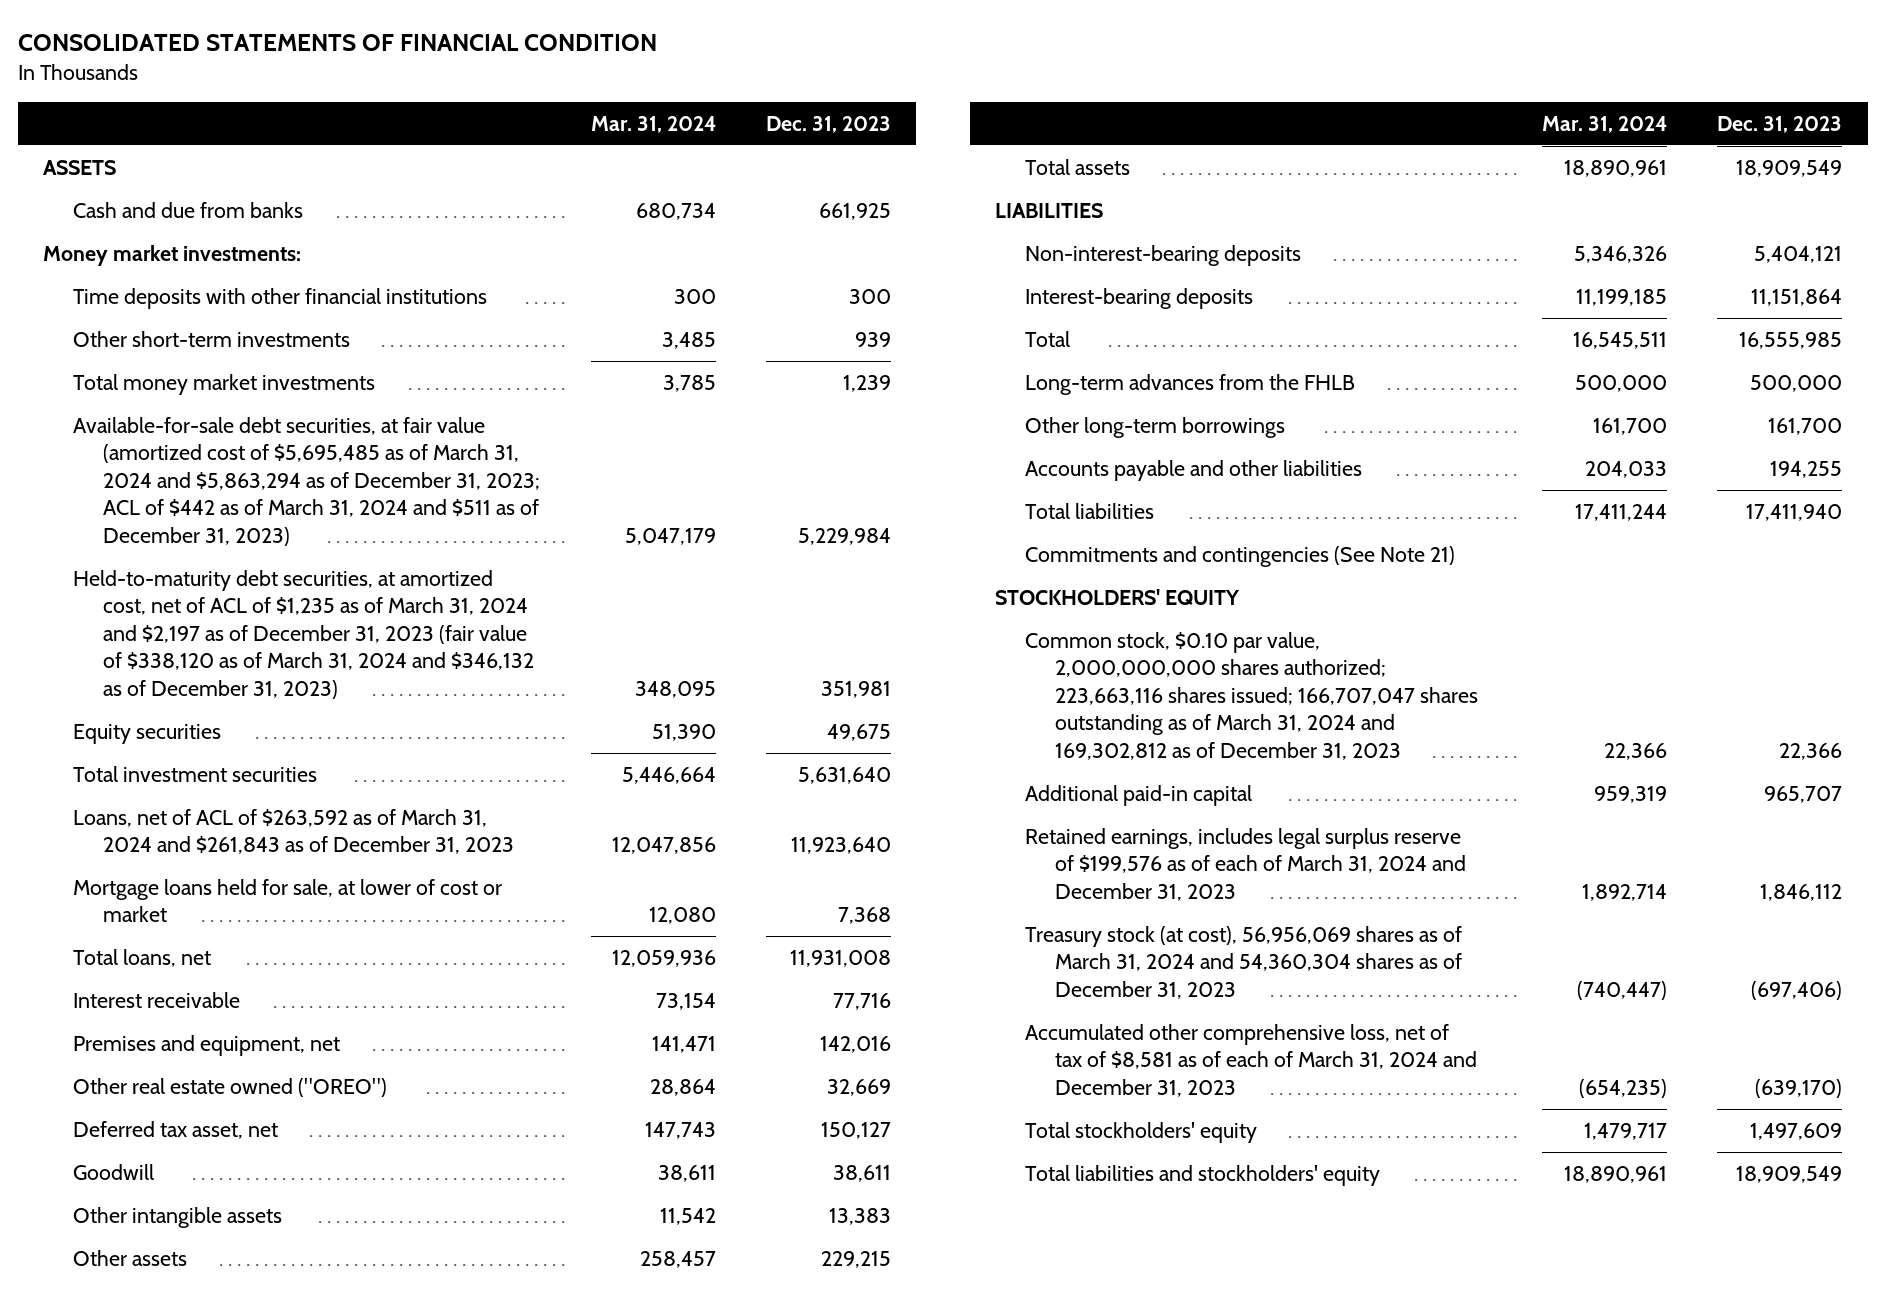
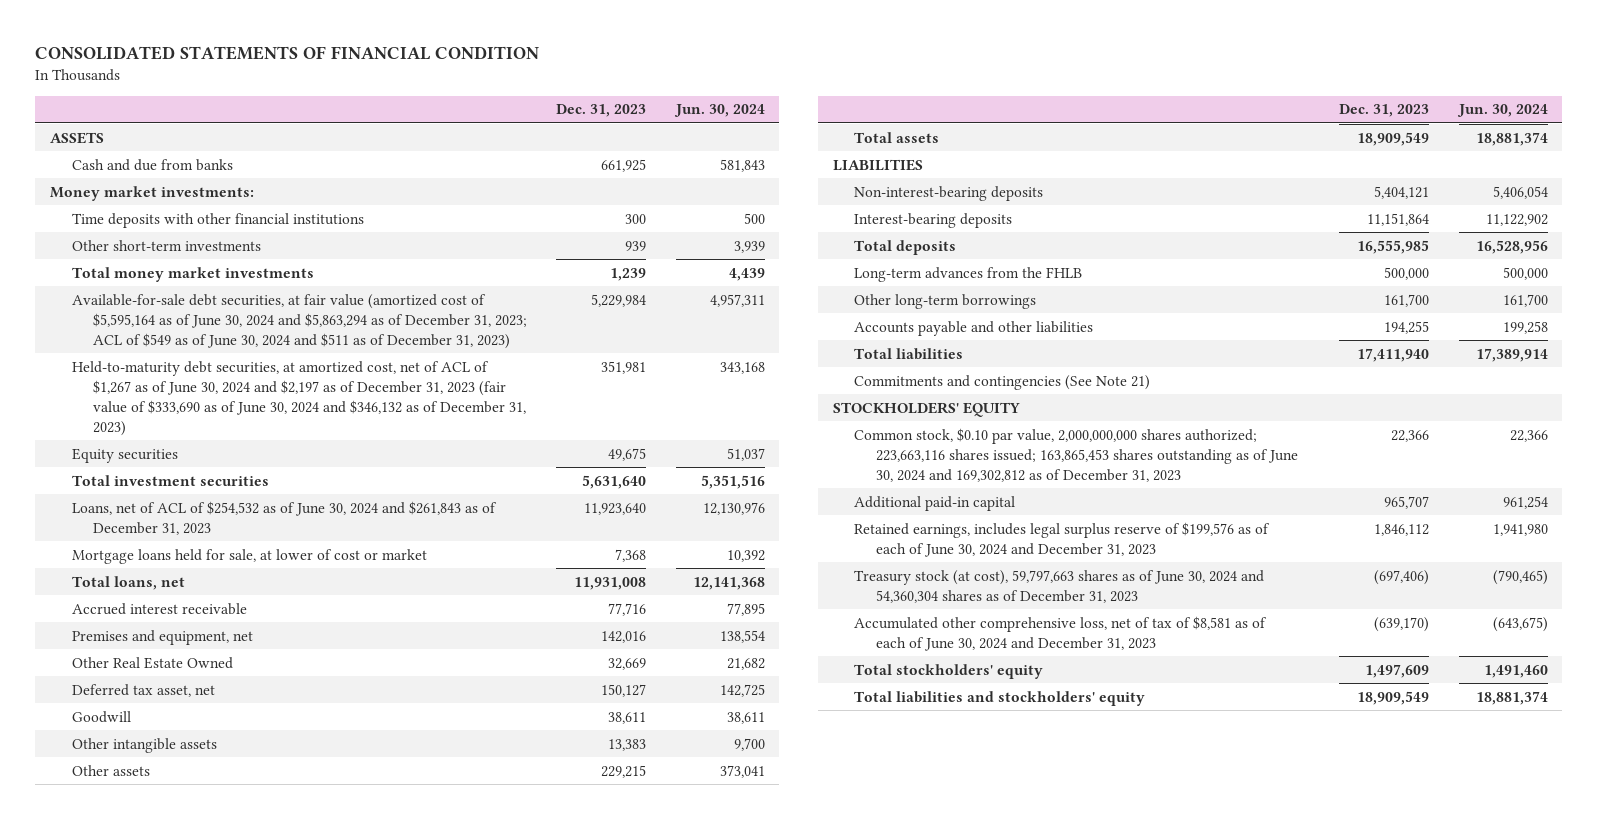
[590,115,716,133] Mar. 31, 2024 -> none
none -> [673,104,765,118] Jun. 30, 2024
[73,417,541,546] Available-for-sale debt securities, at fair value (amortized cost of $5,695,485 as of March 31, 2024 and $5,863,294 as of December 31, 2023; ACL of $442 as of March 31, 2024 and $511 as of December 31, 2023) -> [71,293,528,349] Available-for-sale debt securities, at fair value (amortized cost of $5,595,164 as of June 30, 2024 and $5,863,294 as of December 31, 2023; ACL of $549 as of June 30, 2024 and $511 as of December 31, 2023)
[73,570,535,699] Held-to-maturity debt securities, at amortized cost, net of ACL of $1,235 as of March 31, 2024 and $2,197 as of December 31, 2023 (fair value of $338,120 as of March 31, 2024 and $346,132 as of December 31, 2023) -> [71,360,527,436] Held-to-maturity debt securities, at amortized cost, net of ACL of $1,267 as of June 30, 2024 and $2,197 as of December 31, 2023 (fair value of $333,690 as of June 30, 2024 and $346,132 as of December 31, 2023)
[73,809,515,855] Loans, net of ACL of $263,592 as of March 31, 2024 and $261,843 as of December 31, 2023 -> [71,500,497,535] Loans, net of ACL of $254,532 as of June 30, 2024 and $261,843 as of December 31, 2023
[73,992,241,1009] Interest receivable -> [71,602,247,615] Accrued interest receivable
[73,1078,388,1098] Other real estate owned ("OREO") -> [71,656,233,669] Other Real Estate Owned
[1024,331,1070,348] Total -> [854,239,957,255] Total deposits
[1024,632,1478,760] Common stock, $0.10 par value, 2,000,000,000 shares authorized; 223,663,116 shares issued; 166,707,047 shares outstanding as of March 31, 2024 and 169,302,812 as of December 31, 2023 -> [854,427,1299,482] Common stock, $0.10 par value, 2,000,000,000 shares authorized; 223,663,116 shares issued; 163,865,453 shares outstanding as of June 30, 2024 and 169,302,812 as of December 31, 2023
[1024,828,1466,901] Retained earnings, includes legal surplus reserve of $199,576 as of each of March 31, 2024 and December 31, 2023 -> [854,521,1271,557] Retained earnings, includes legal surplus reserve of $199,576 as of each of June 30, 2024 and December 31, 2023
[1024,926,1462,999] Treasury stock (at cost), 56,956,069 shares as of March 31, 2024 and 54,360,304 shares as of December 31, 2023 -> [854,569,1265,603] Treasury stock (at cost), 59,797,663 shares as of June 30, 2024 and 54,360,304 shares as of December 31, 2023
[1024,1024,1477,1097] Accumulated other comprehensive loss, net of tax of $8,581 as of each of March 31, 2024 and December 31, 2023 -> [854,615,1268,651] Accumulated other comprehensive loss, net of tax of $8,581 as of each of June 30, 2024 and December 31, 2023

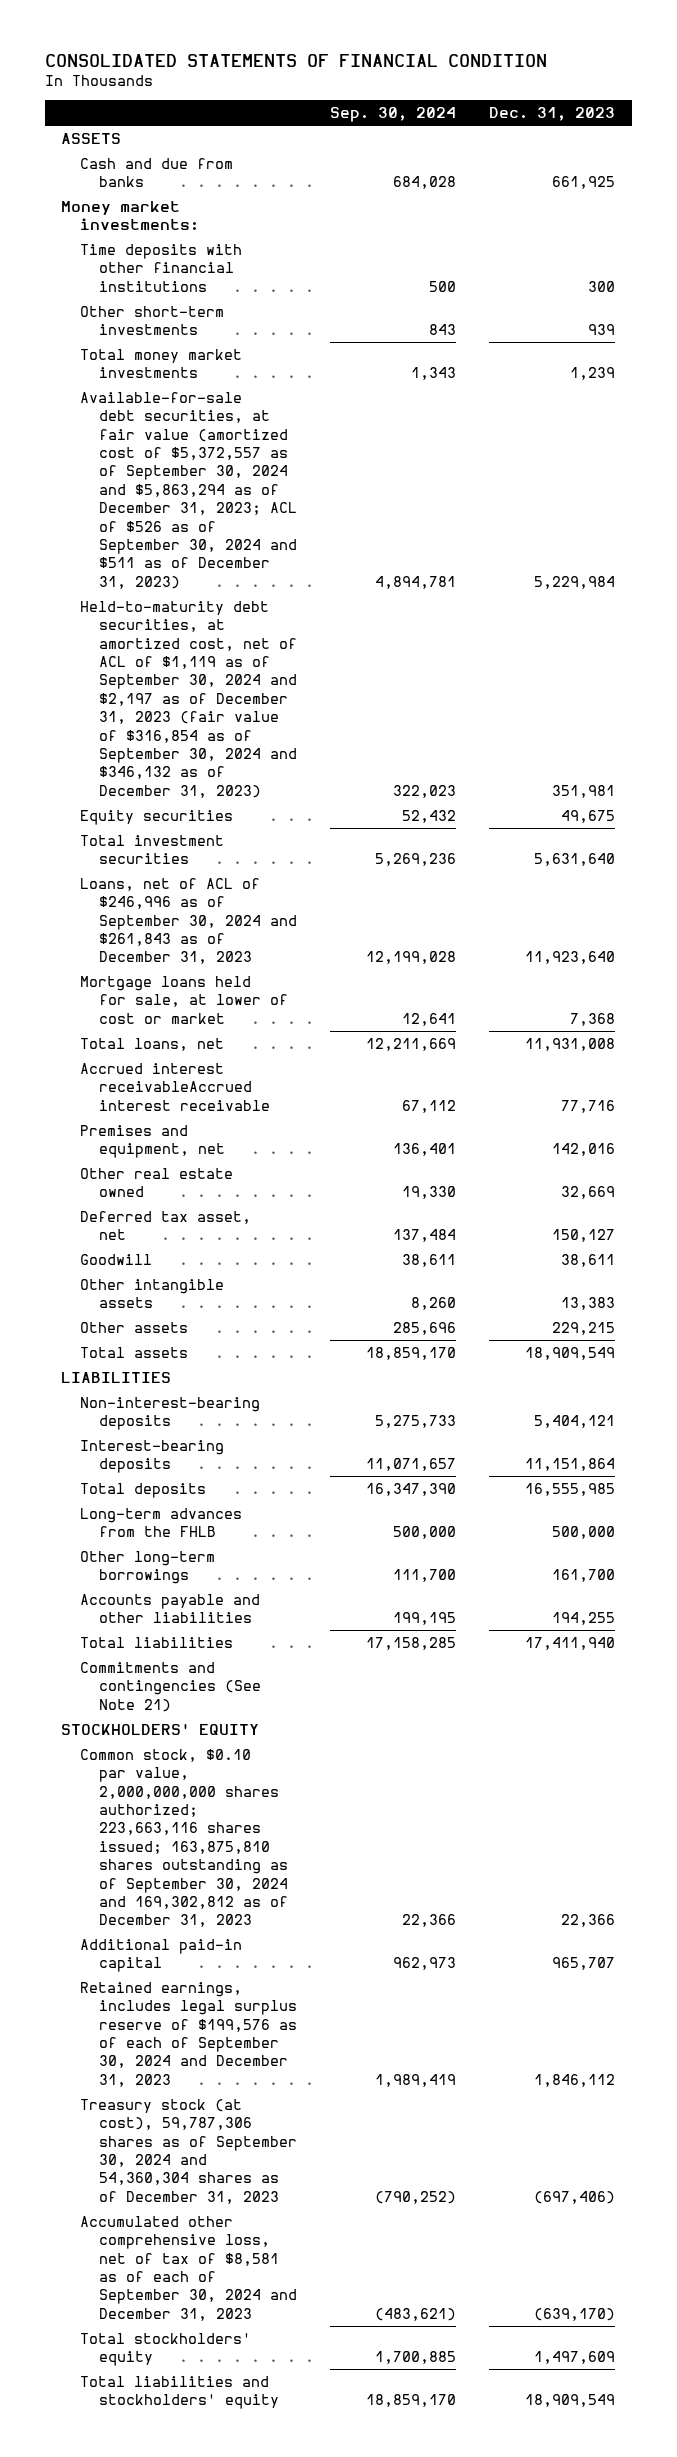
[673,104,765,118] Jun. 30, 2024 -> none
none -> [330,107,457,123] Sep. 30, 2024
[71,293,528,349] Available-for-sale debt securities, at fair value (amortized cost of $5,595,164 as of June 30, 2024 and $5,863,294 as of December 31, 2023; ACL of $549 as of June 30, 2024 and $511 as of December 31, 2023) -> [80,391,297,589] Available-for-sale debt securities, at fair value (amortized cost of $5,372,557 as of September 30, 2024 and $5,863,294 as of December 31, 2023; ACL of $526 as of September 30, 2024 and $511 as of December 31, 2023)
[71,360,527,436] Held-to-maturity debt securities, at amortized cost, net of ACL of $1,267 as of June 30, 2024 and $2,197 as of December 31, 2023 (fair value of $333,690 as of June 30, 2024 and $346,132 as of December 31, 2023) -> [80,600,297,798] Held-to-maturity debt securities, at amortized cost, net of ACL of $1,119 as of September 30, 2024 and $2,197 as of December 31, 2023 (fair value of $316,854 as of September 30, 2024 and $346,132 as of December 31, 2023)
[71,500,497,535] Loans, net of ACL of $254,532 as of June 30, 2024 and $261,843 as of December 31, 2023 -> [80,877,297,965] Loans, net of ACL of $246,996 as of September 30, 2024 and $261,843 as of December 31, 2023
[71,602,247,615] Accrued interest receivable -> [80,1062,270,1111] Accrued interest receivableAccrued interest receivable
[71,656,233,669] Other Real Estate Owned -> [80,1167,234,1198] Other real estate owned
[854,427,1299,482] Common stock, $0.10 par value, 2,000,000,000 shares authorized; 223,663,116 shares issued; 163,865,453 shares outstanding as of June 30, 2024 and 169,302,812 as of December 31, 2023 -> [80,1748,288,1928] Common stock, $0.10 par value, 2,000,000,000 shares authorized; 223,663,116 shares issued; 163,875,810 shares outstanding as of September 30, 2024 and 169,302,812 as of December 31, 2023
[854,521,1271,557] Retained earnings, includes legal surplus reserve of $199,576 as of each of June 30, 2024 and December 31, 2023 -> [80,1981,297,2087] Retained earnings, includes legal surplus reserve of $199,576 as of each of September 30, 2024 and December 31, 2023
[854,569,1265,603] Treasury stock (at cost), 59,797,663 shares as of June 30, 2024 and 54,360,304 shares as of December 31, 2023 -> [80,2098,297,2204] Treasury stock (at cost), 59,787,306 shares as of September 30, 2024 and 54,360,304 shares as of December 31, 2023
[854,615,1268,651] Accumulated other comprehensive loss, net of tax of $8,581 as of each of June 30, 2024 and December 31, 2023 -> [80,2215,297,2321] Accumulated other comprehensive loss, net of tax of $8,581 as of each of September 30, 2024 and December 31, 2023

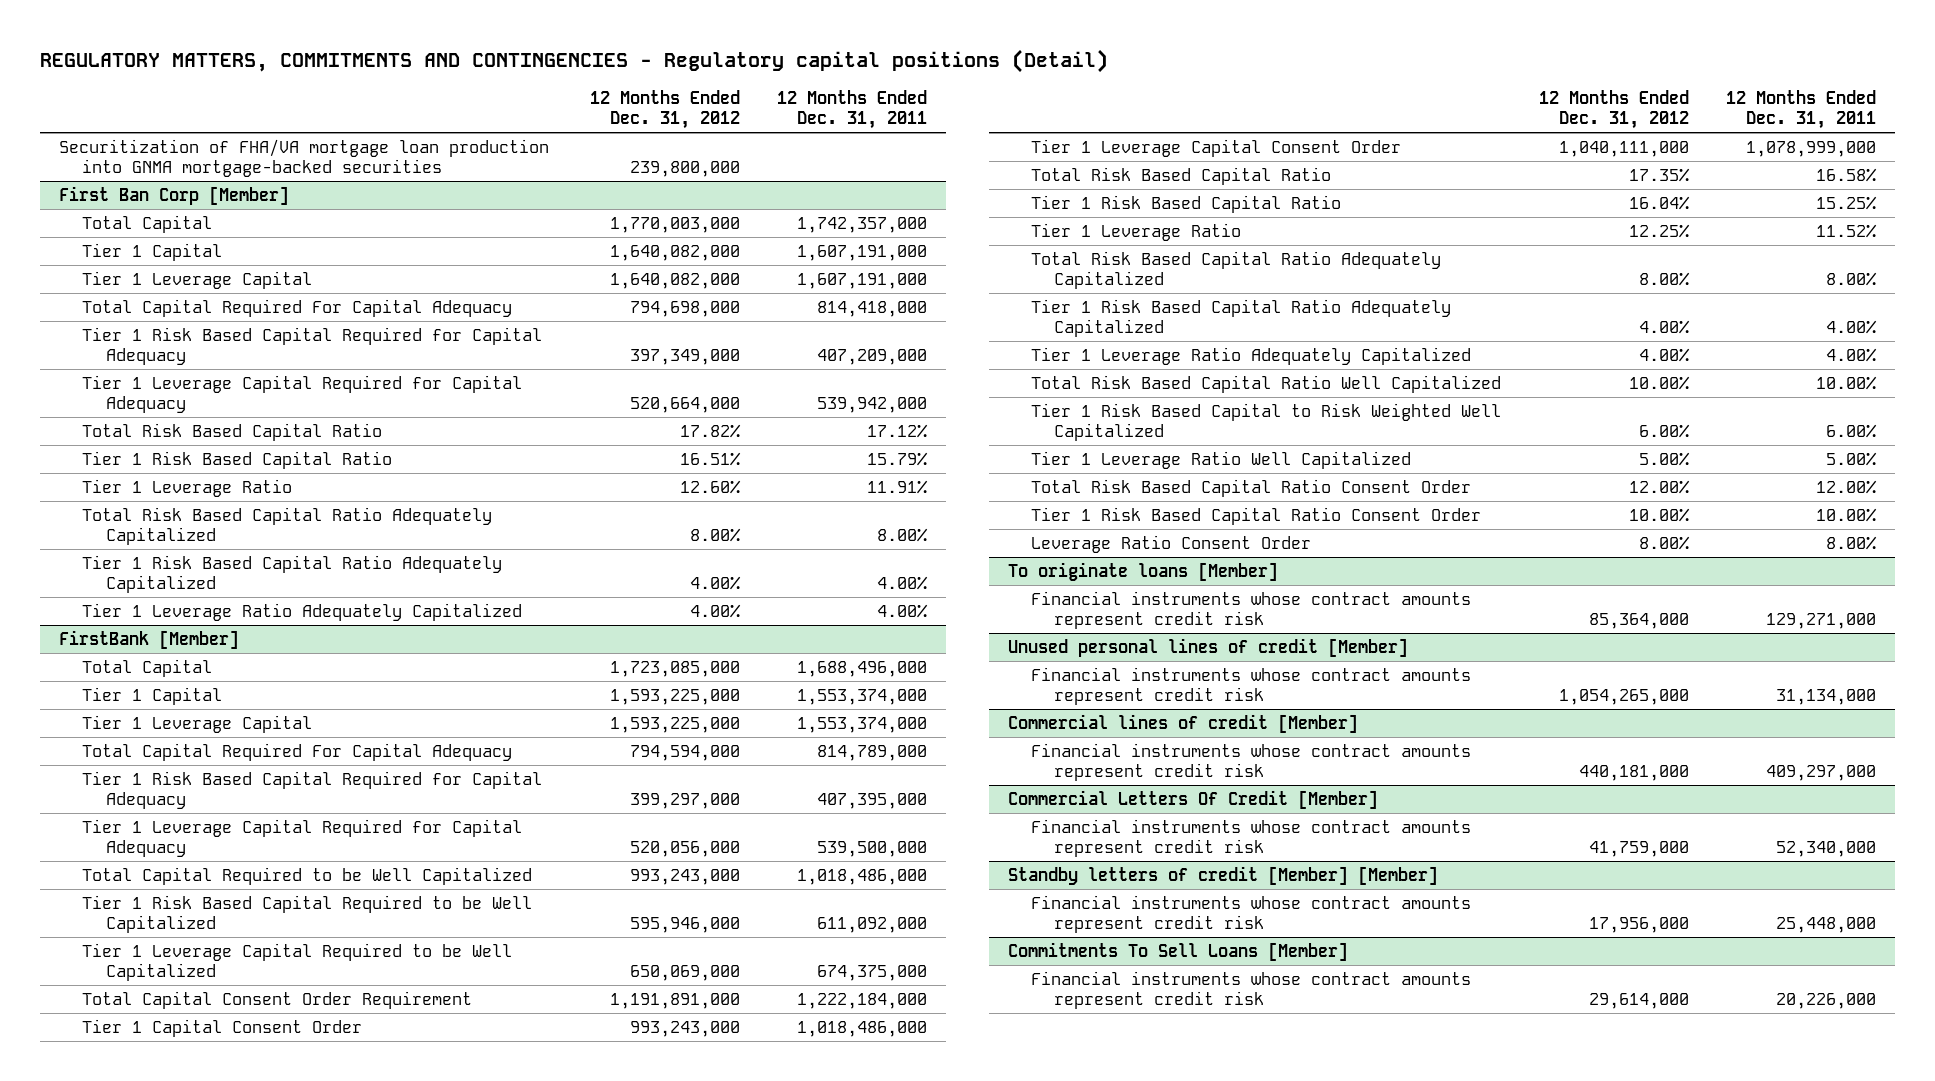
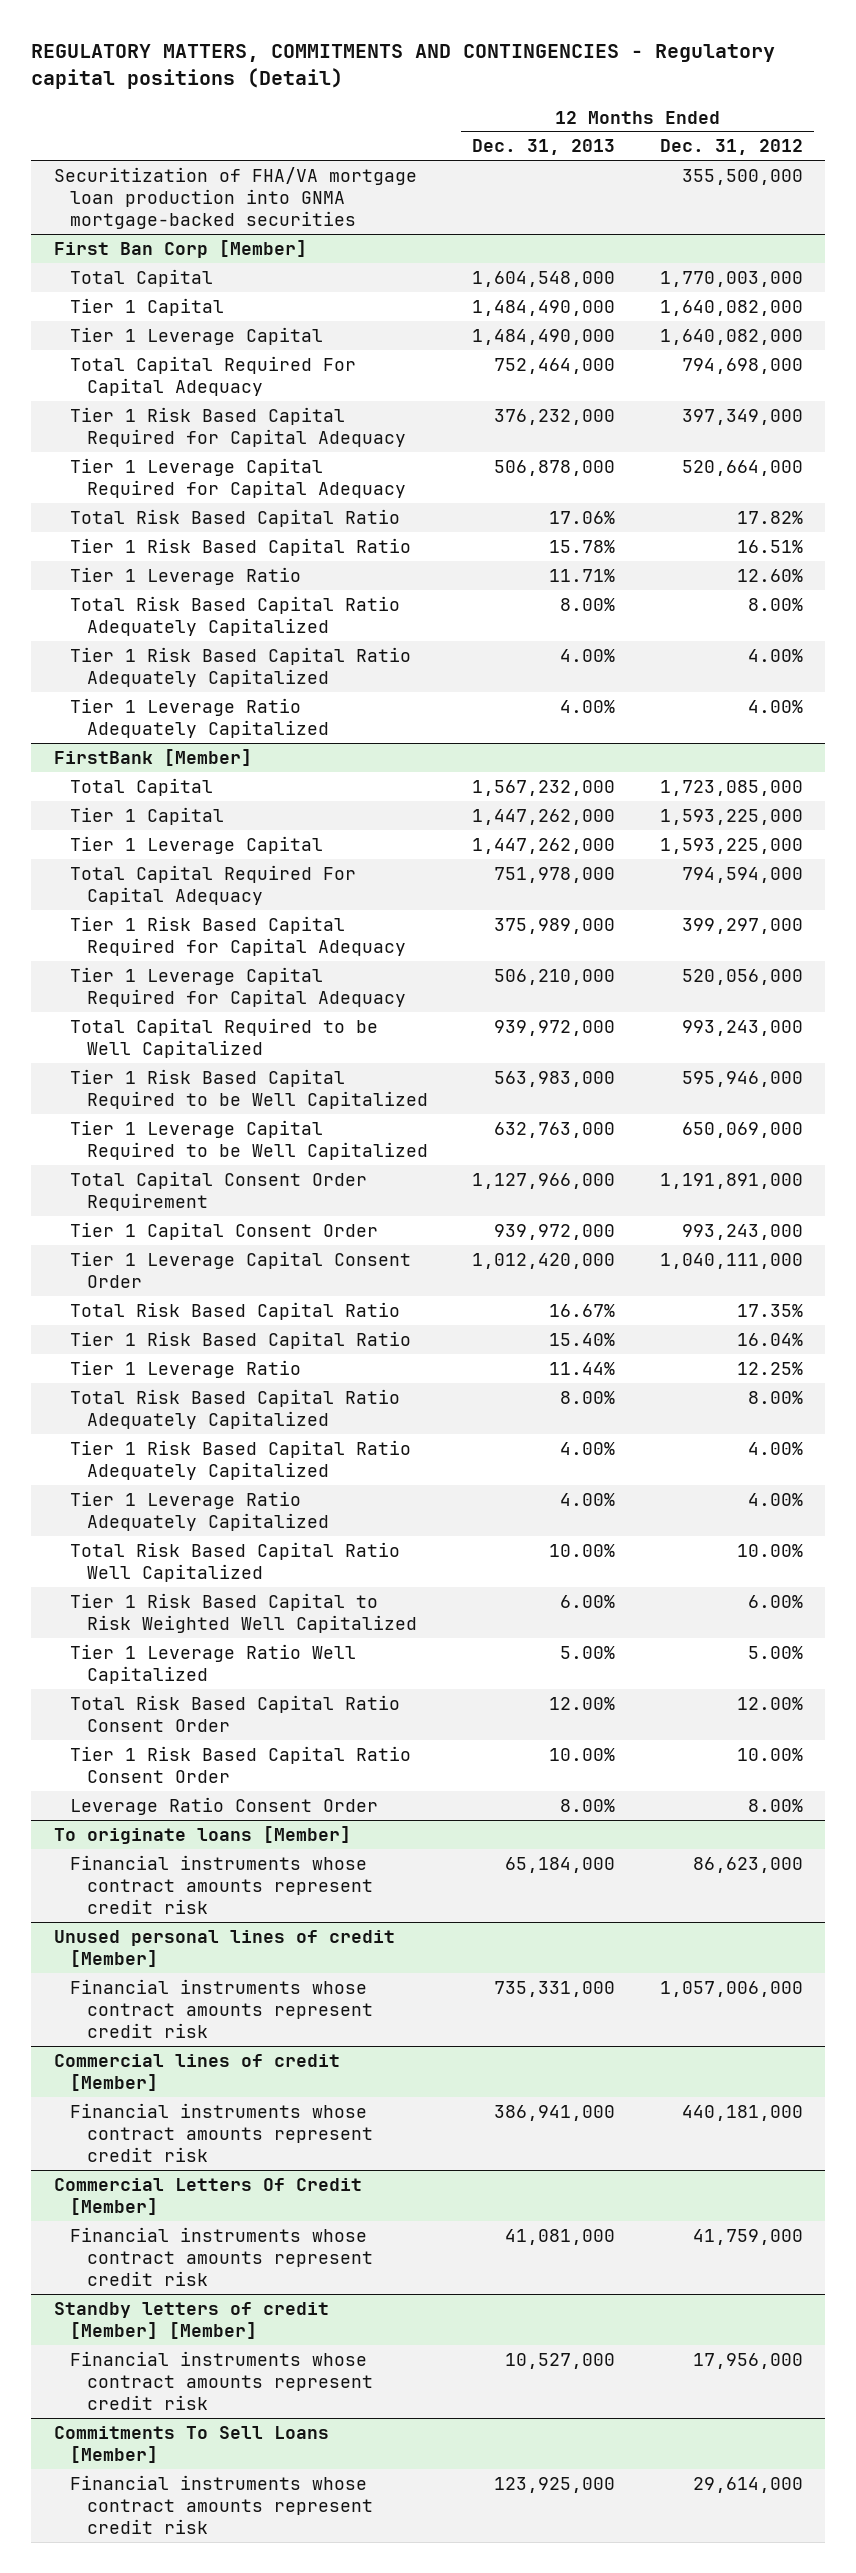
[777,90,928,130] 12 Months Ended Dec. 31, 2011 -> none
none -> [472,139,616,156] Dec. 31, 2013
[629,161,740,178] 239,800,000 -> [681,168,803,185] 355,500,000
[1588,613,1689,630] 85,364,000 -> [692,1856,803,1873] 86,623,000
[1558,689,1689,706] 1,054,265,000 -> [659,1980,803,1997] 1,057,006,000

